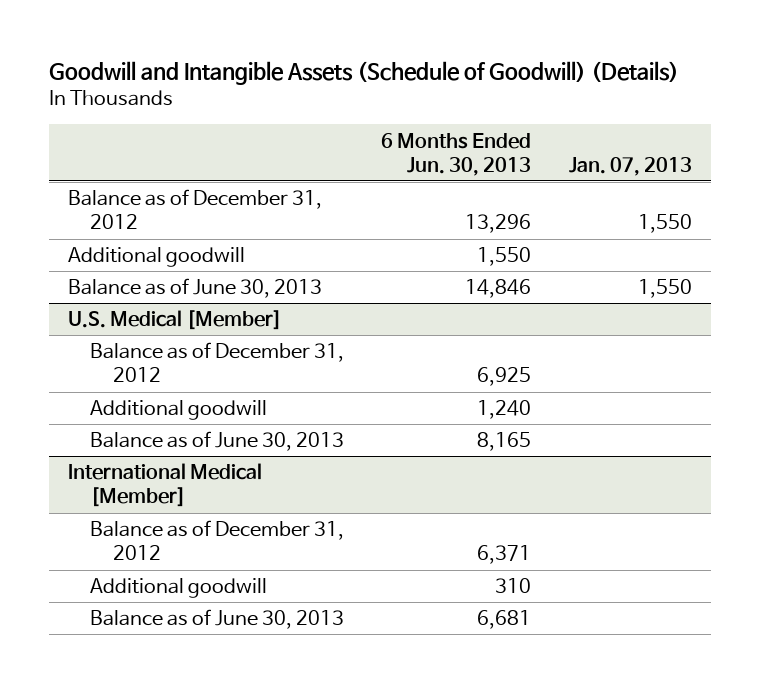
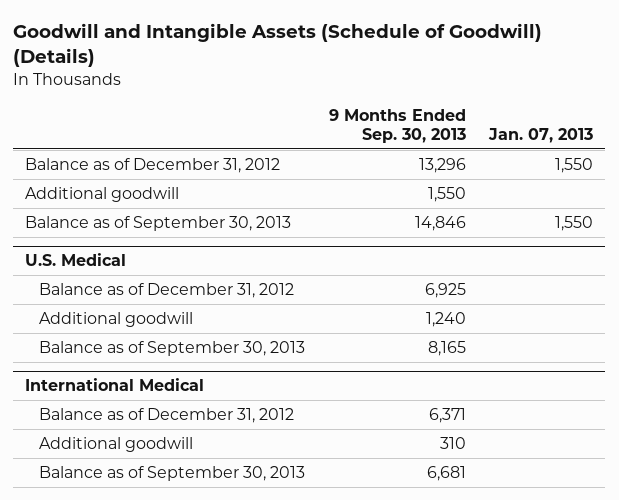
[381,132,532,176] 6 Months Ended Jun. 30, 2013 -> none
none -> [328,109,466,143] 9 Months Ended Sep. 30, 2013
[67,278,322,299] Balance as of June 30, 2013 -> [25,216,292,232] Balance as of September 30, 2013
[67,310,282,331] U.S. Medical [Member] -> [25,253,127,267] U.S. Medical
[90,431,345,452] Balance as of June 30, 2013 -> [38,341,305,357] Balance as of September 30, 2013
[67,463,262,508] International Medical [Member] -> [25,378,205,392] International Medical
[90,609,345,630] Balance as of June 30, 2013 -> [38,466,305,482] Balance as of September 30, 2013

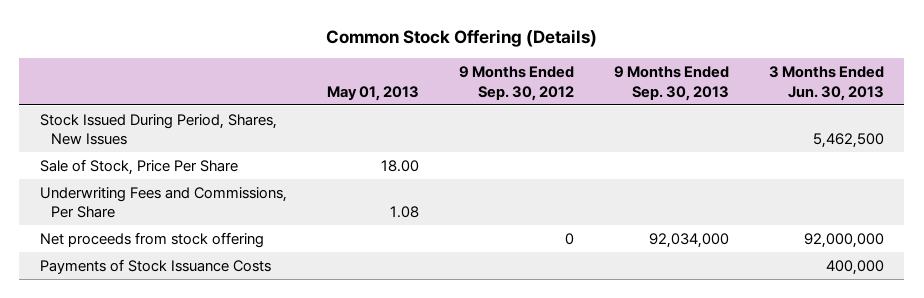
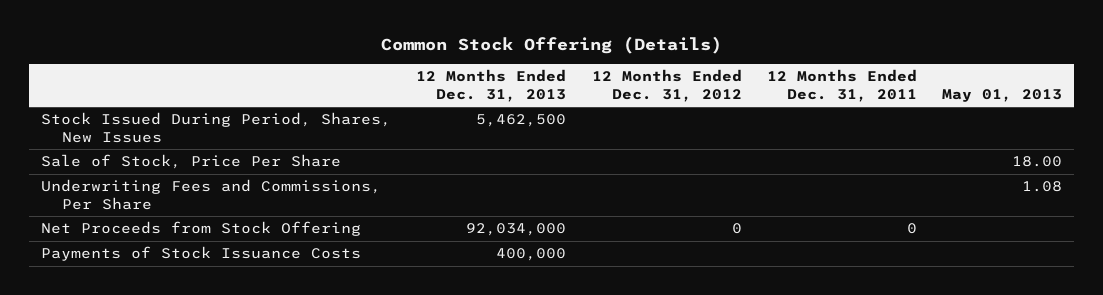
[458,65,574,101] 9 Months Ended Sep. 30, 2012 -> none
[613,65,729,101] 9 Months Ended Sep. 30, 2013 -> none
[769,65,885,101] 3 Months Ended Jun. 30, 2013 -> none
none -> [416,69,567,102] 12 Months Ended Dec. 31, 2013
none -> [591,69,742,102] 12 Months Ended Dec. 31, 2012
none -> [766,69,917,102] 12 Months Ended Dec. 31, 2011
[39,231,264,248] Net proceeds from stock offering -> [41,221,362,237] Net Proceeds from Stock Offering

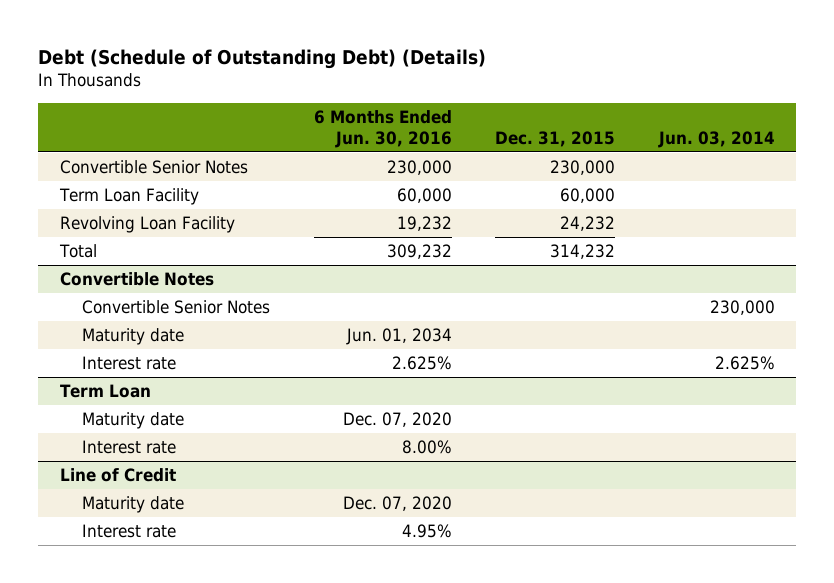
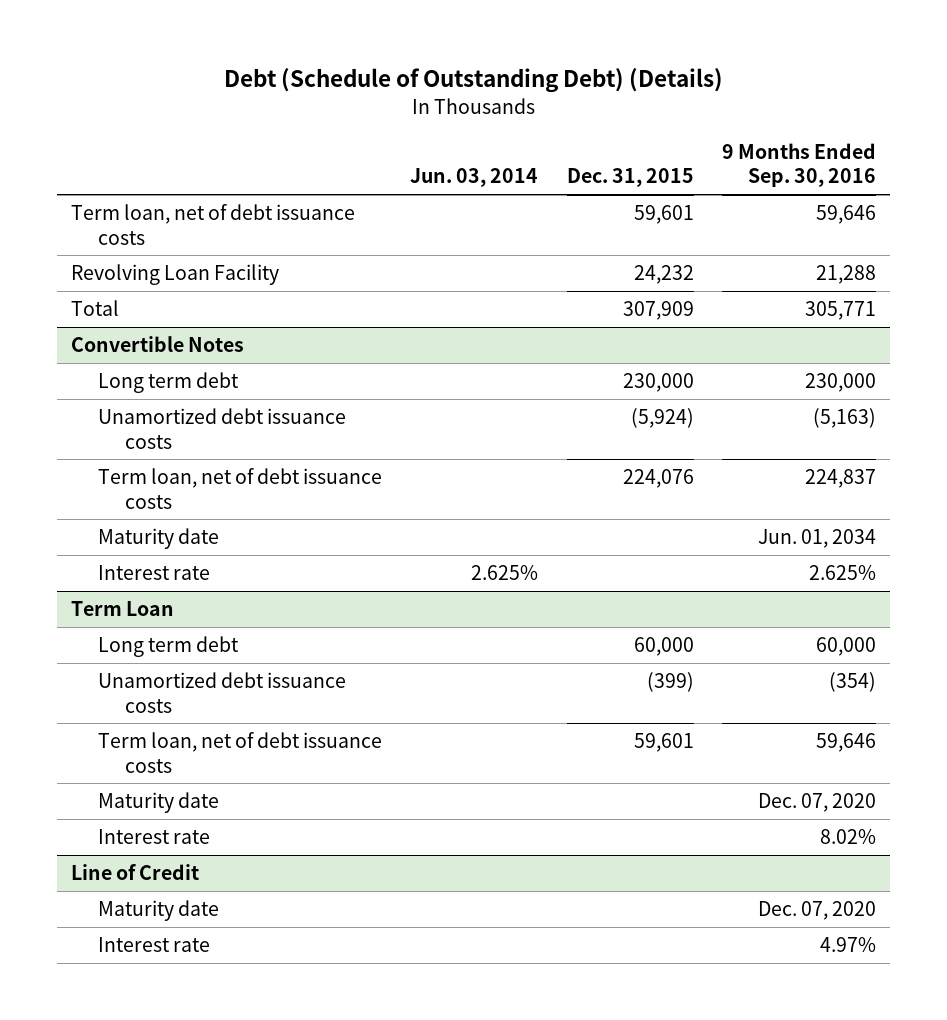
[313,109,452,149] 6 Months Ended Jun. 30, 2016 -> none
none -> [722,142,877,188] 9 Months Ended Sep. 30, 2016
[59,159,248,174] Convertible Senior Notes -> none
[58,187,199,205] Term Loan Facility -> none
none -> [70,204,355,245] Term loan, net of debt issuance costs
[550,243,616,259] 314,232 -> [622,301,694,321] 307,909
[81,299,270,314] Convertible Senior Notes -> none
none -> [97,372,239,394] Long term debt
none -> [97,408,346,449] Unamortized debt issuance costs
none -> [97,468,382,509] Term loan, net of debt issuance costs
none -> [97,636,239,658] Long term debt
none -> [97,672,346,713] Unamortized debt issuance costs
none -> [97,732,382,773] Term loan, net of debt issuance costs

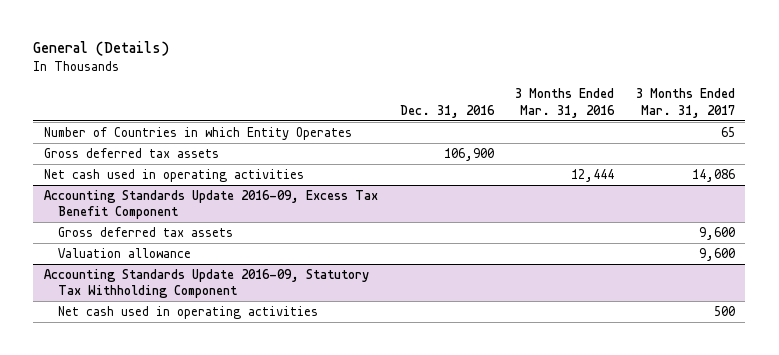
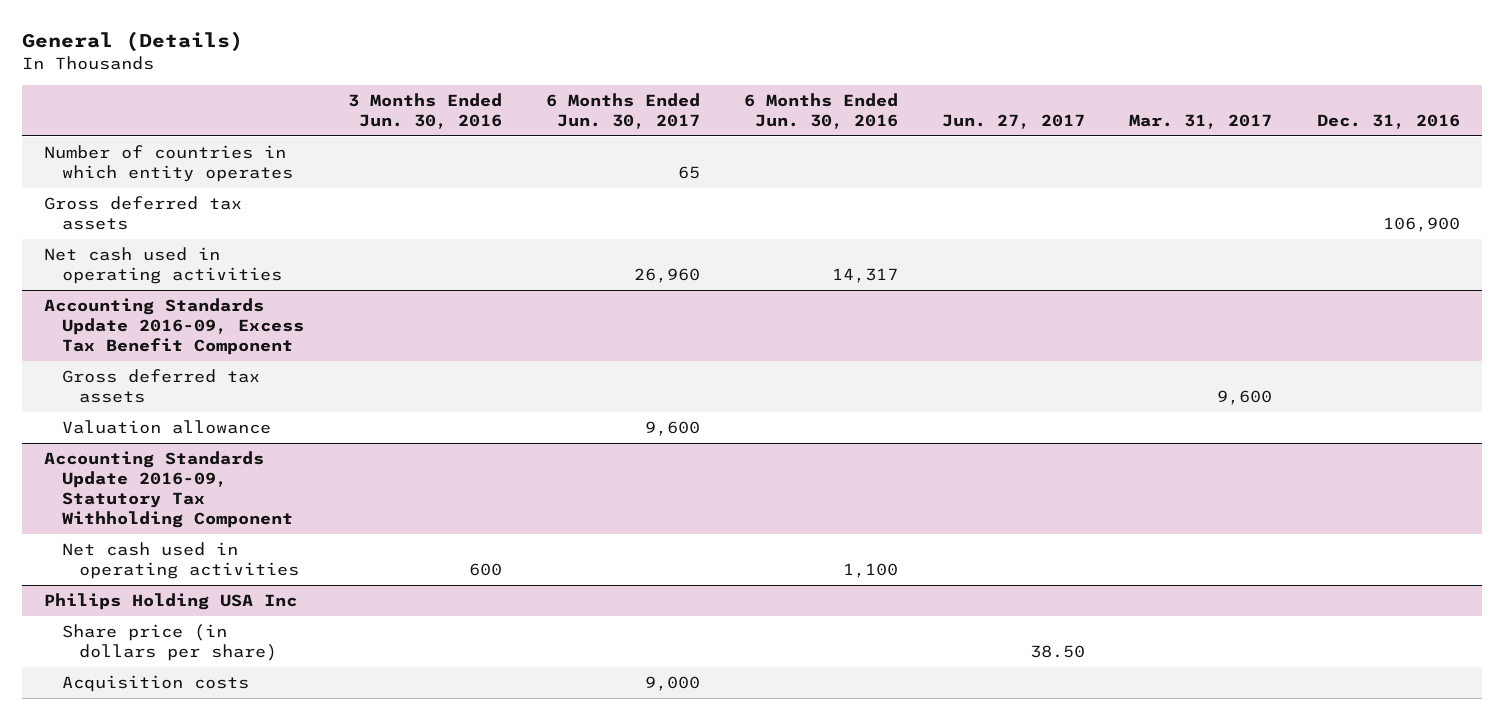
[515,88,616,118] 3 Months Ended Mar. 31, 2016 -> none
[635,88,735,118] 3 Months Ended Mar. 31, 2017 -> none
none -> [347,93,502,129] 3 Months Ended Jun. 30, 2016
none -> [545,93,700,129] 6 Months Ended Jun. 30, 2017
none -> [744,93,899,129] 6 Months Ended Jun. 30, 2016
none -> [942,113,1086,129] Jun. 27, 2017
none -> [1129,113,1273,129] Mar. 31, 2017
[44,126,353,140] Number of Countries in which Entity Operates -> [43,145,293,183] Number of countries in which entity operates
none -> [43,593,297,611] Philips Holding USA Inc
none -> [61,624,278,662] Share price (in dollars per share)
none -> [61,675,249,693] Acquisition costs

